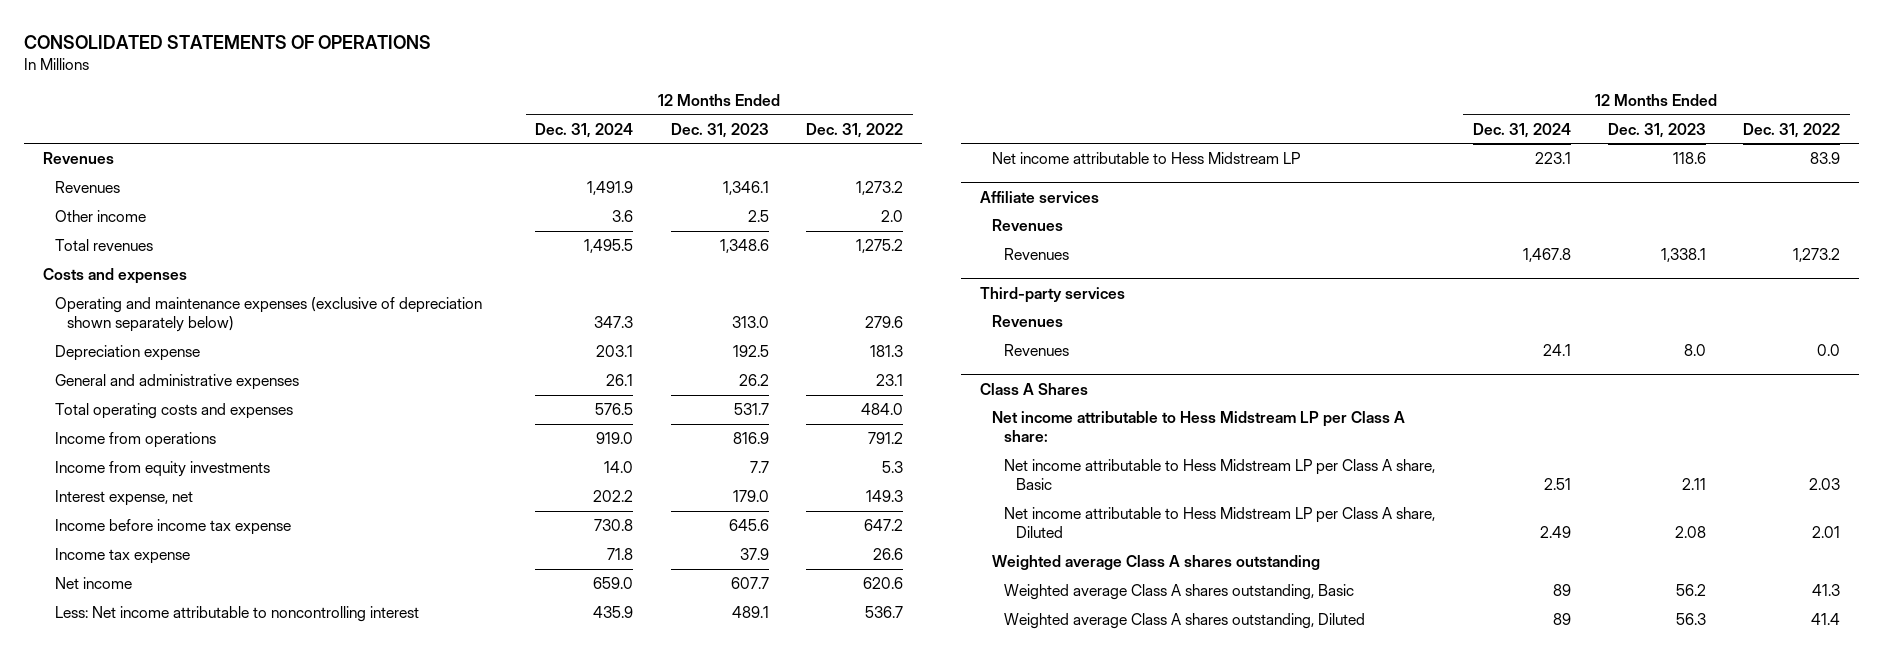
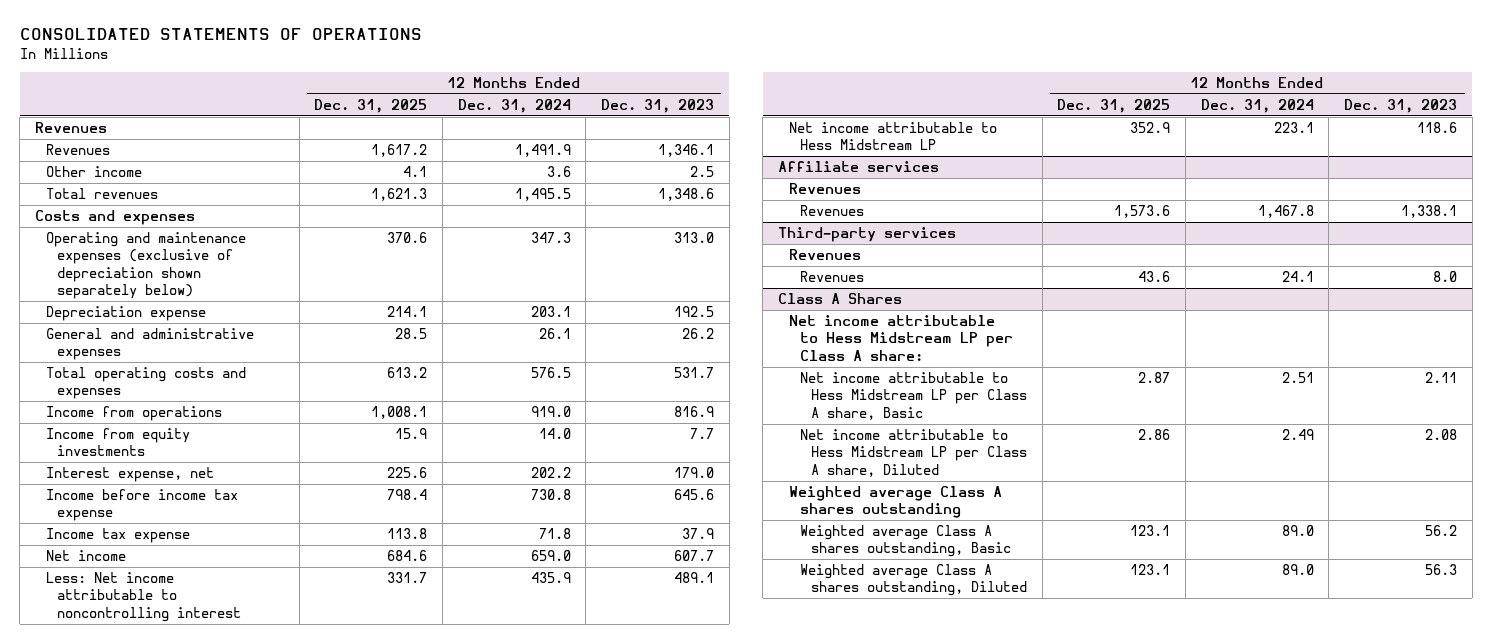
[806,122,904,138] Dec. 31, 2022 -> none
none -> [314,98,428,113] Dec. 31, 2025
[1552,584,1571,597] 89 -> [1281,524,1314,536] 89.0
[1552,613,1571,626] 89 -> [1281,563,1314,575] 89.0

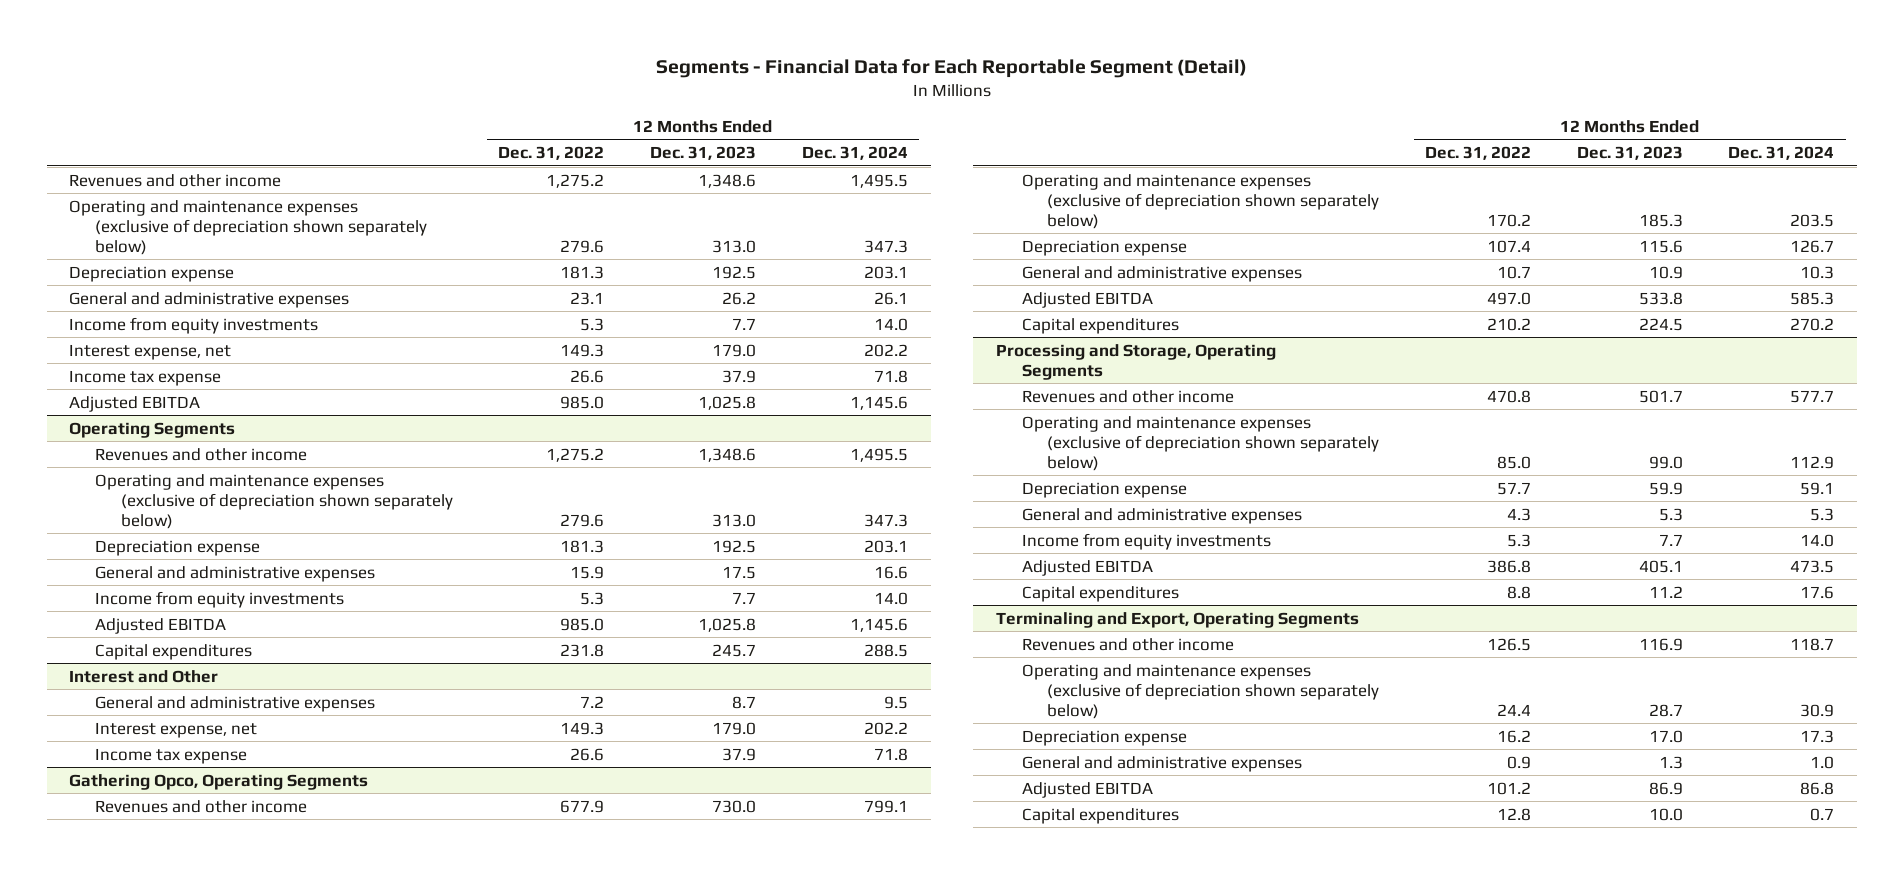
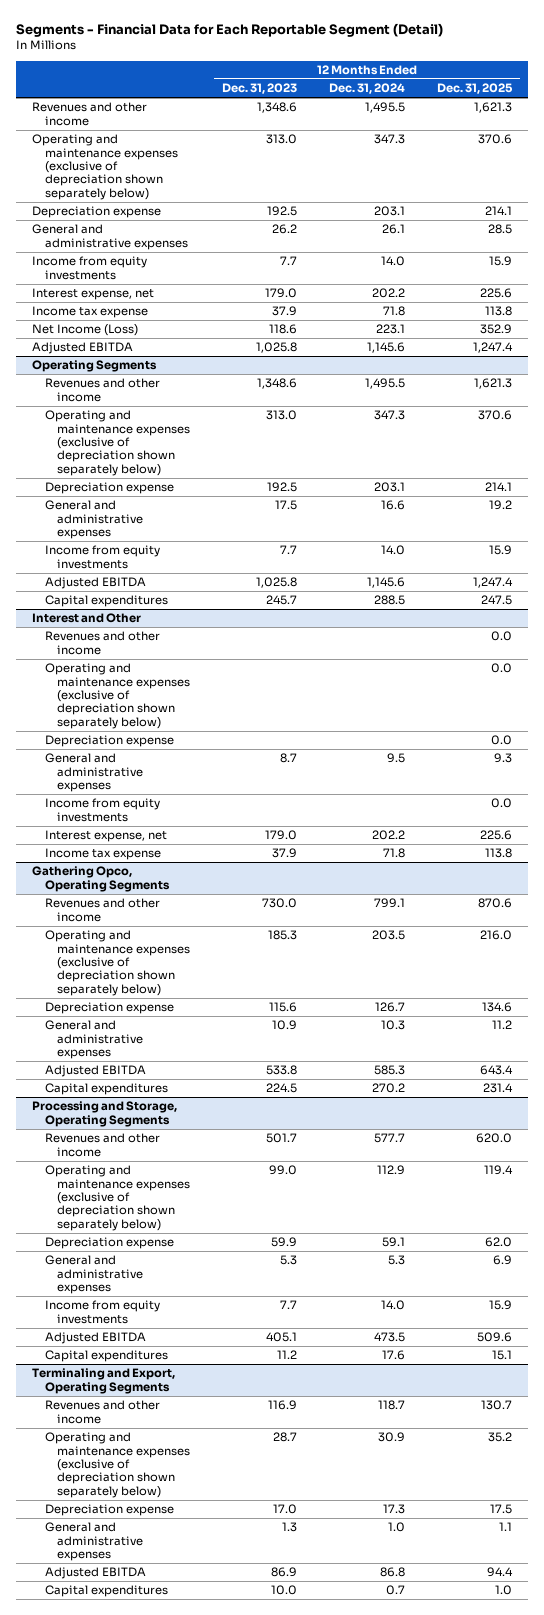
[498,146,605,161] Dec. 31, 2022 -> none
none -> [436,83,513,95] Dec. 31, 2025
none -> [32,324,139,337] Net Income (Loss)
none -> [44,631,160,655] Revenues and other income
none -> [44,663,190,729] Operating and maintenance expenses (exclusive of depreciation shown separately below)
none -> [44,735,174,748] Depreciation expense
none -> [44,798,160,822] Income from equity investments

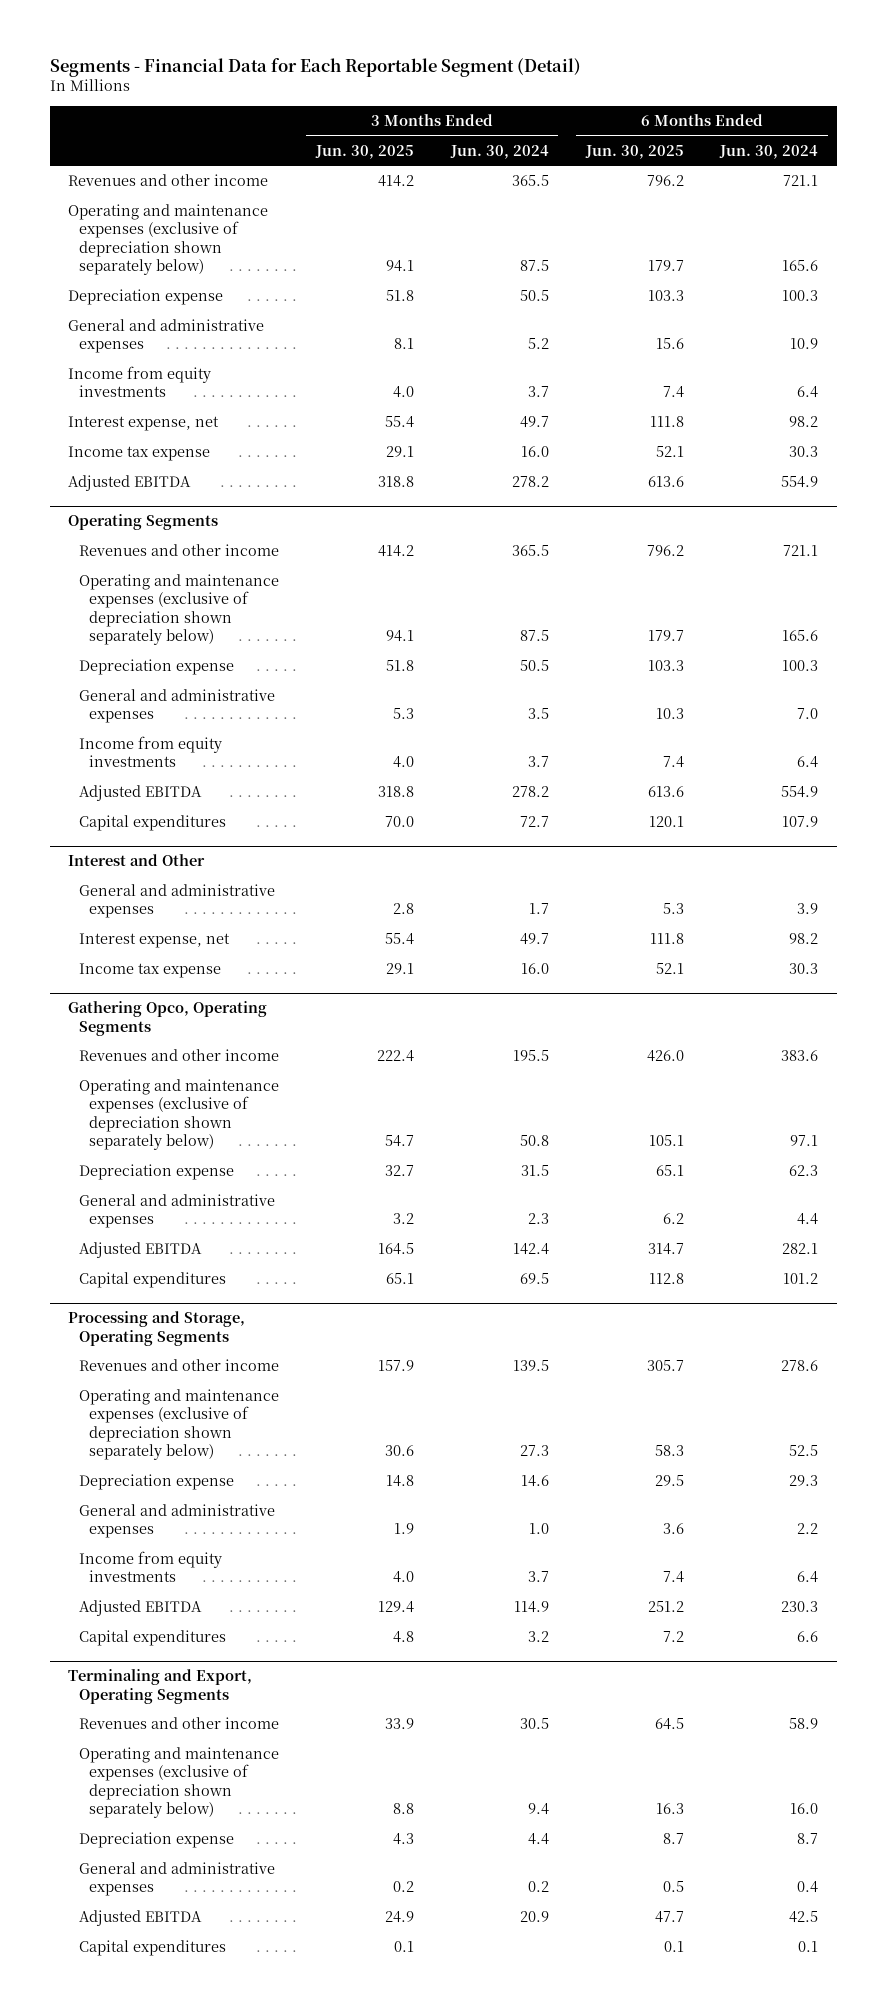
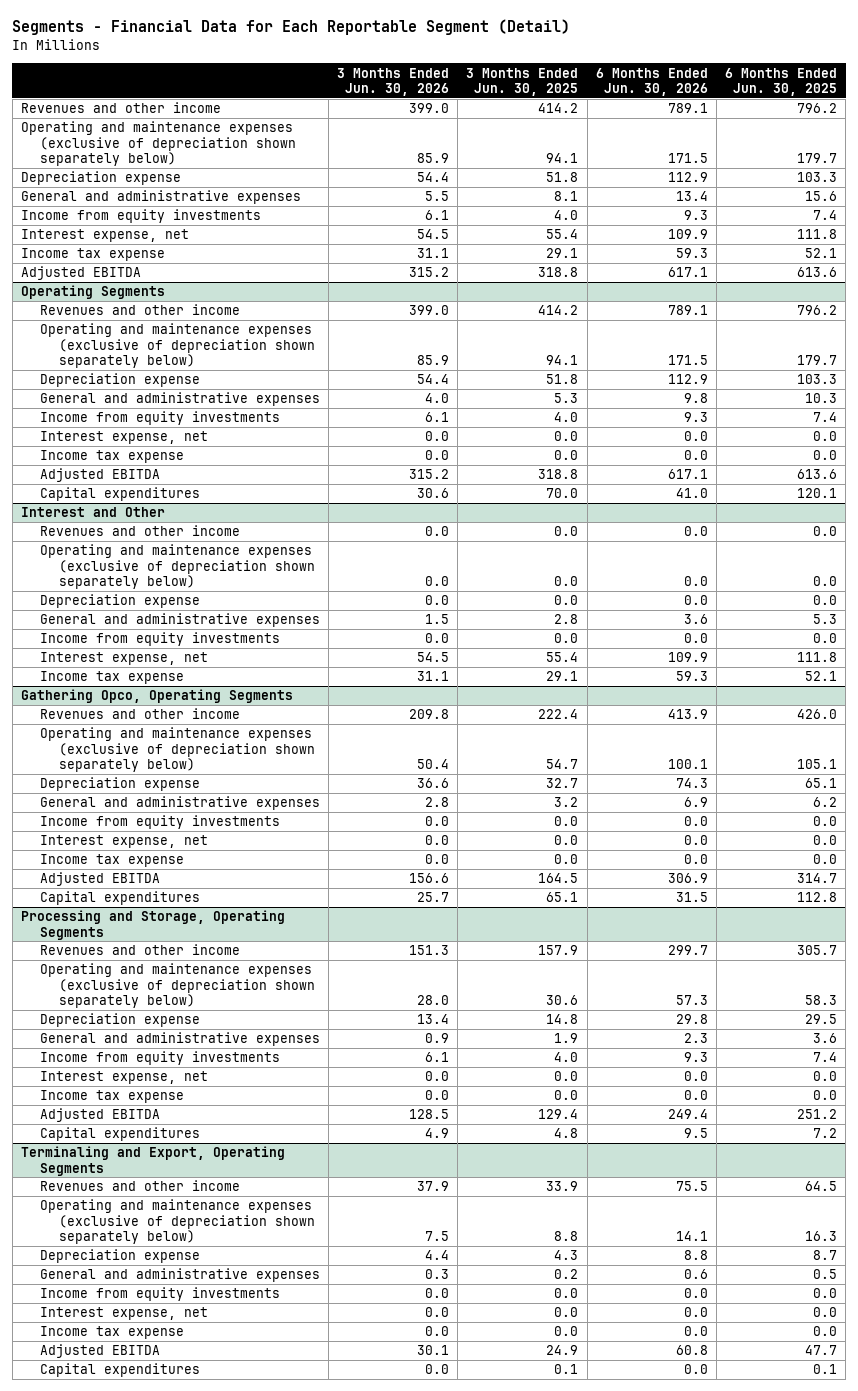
[449,144,549,159] Jun. 30, 2024 -> none
[719,144,819,159] Jun. 30, 2024 -> none
none -> [337,67,450,97] 3 Months Ended Jun. 30, 2026
none -> [595,67,708,97] 6 Months Ended Jun. 30, 2026
none -> [39,431,208,445] Interest expense, net
none -> [39,450,184,464] Income tax expense
none -> [39,525,240,537] Revenues and other income
none -> [39,544,315,590] Operating and maintenance expenses (exclusive of depreciation shown separately below)
none -> [39,594,200,609] Depreciation expense
none -> [39,632,280,647] Income from equity investments
none -> [39,815,280,830] Income from equity investments
none -> [39,835,208,849] Interest expense, net
none -> [39,854,184,868] Income tax expense
none -> [39,1071,208,1085] Interest expense, net
none -> [39,1090,184,1104] Income tax expense
none -> [39,1287,280,1302] Income from equity investments
none -> [39,1307,208,1321] Interest expense, net
none -> [39,1326,184,1340] Income tax expense

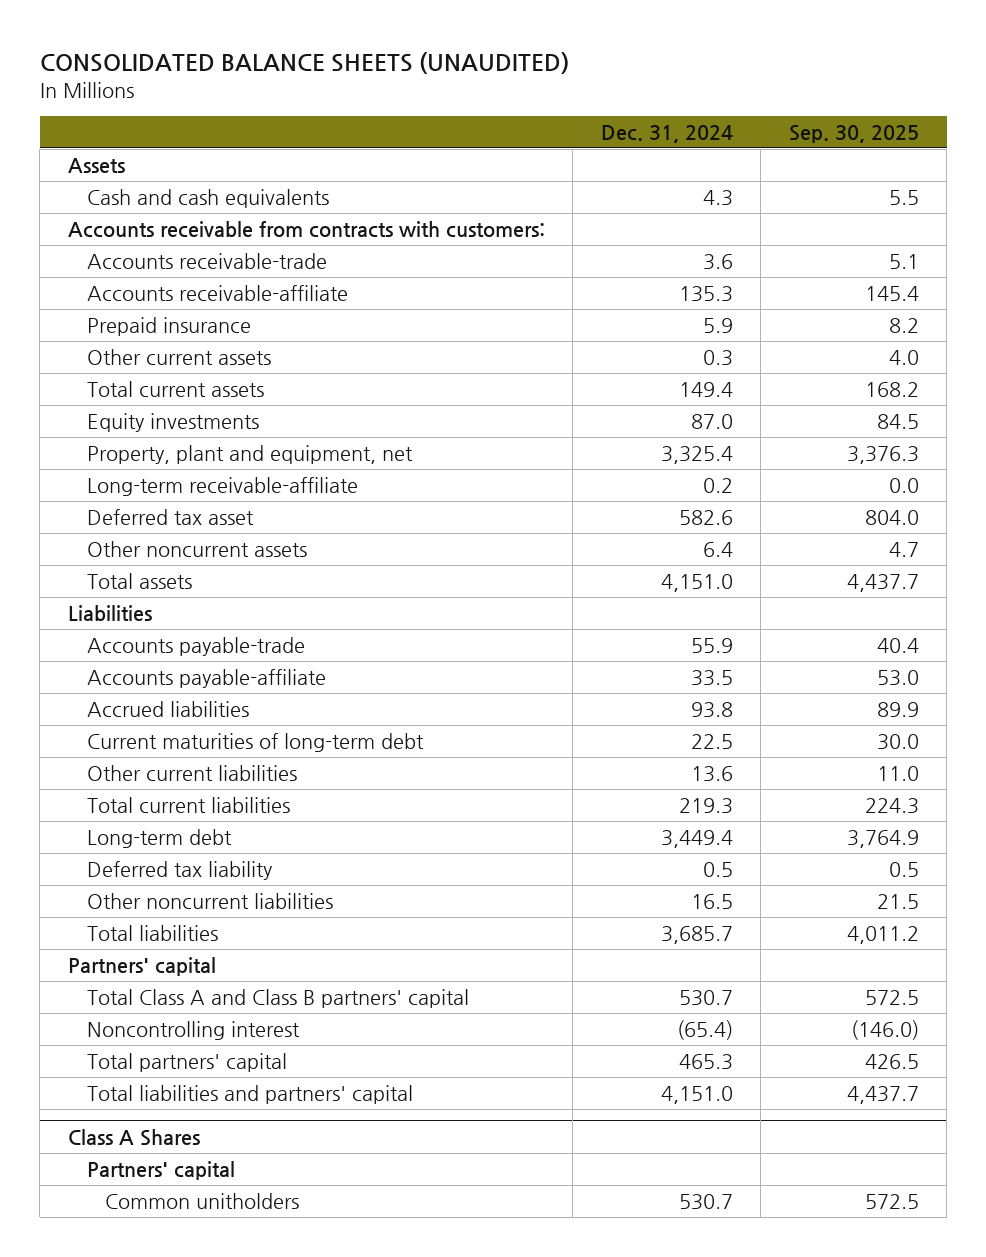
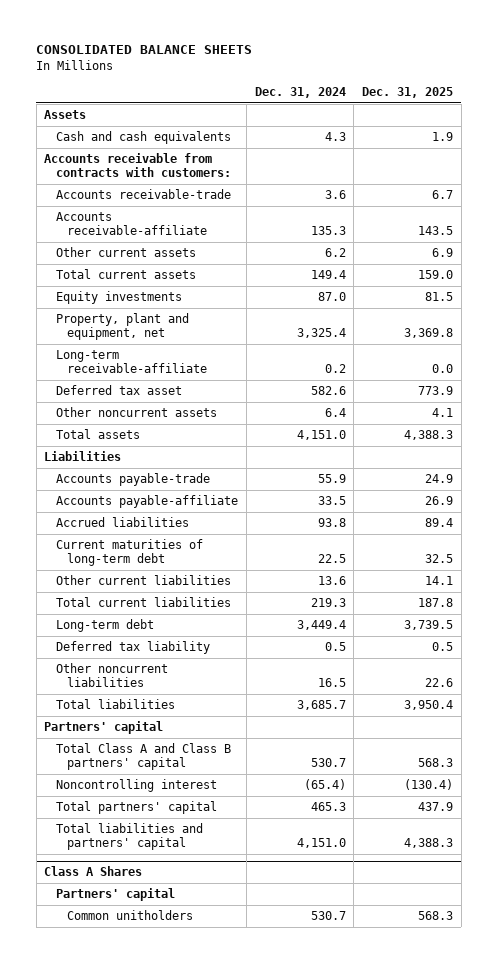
[39,52,569,75] CONSOLIDATED BALANCE SHEETS (UNAUDITED) -> [36,45,253,55] CONSOLIDATED BALANCE SHEETS
[788,124,919,143] Sep. 30, 2025 -> none
none -> [362,87,454,99] Dec. 31, 2025
[86,316,251,336] Prepaid insurance -> none
[702,349,733,366] 0.3 -> [324,248,346,258] 6.2

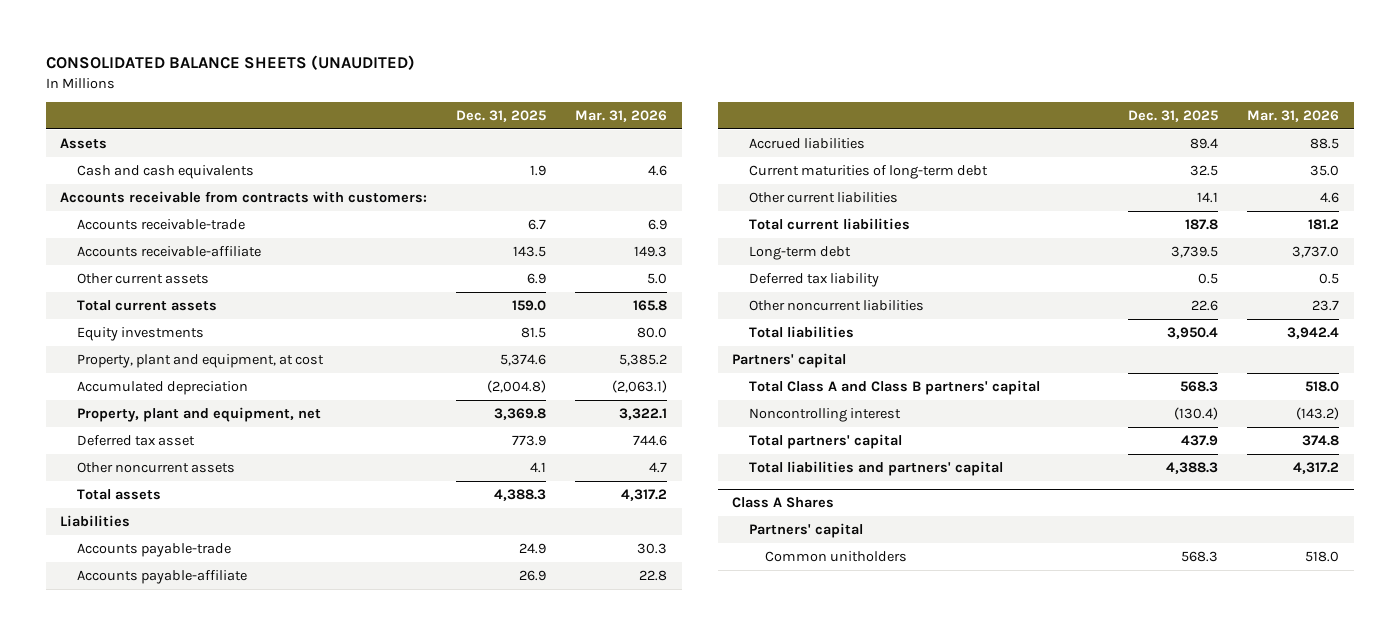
[36,45,253,55] CONSOLIDATED BALANCE SHEETS -> [45,55,415,71] CONSOLIDATED BALANCE SHEETS (UNAUDITED)
[254,87,346,99] Dec. 31, 2024 -> none
none -> [575,110,668,123] Mar. 31, 2026
none -> [76,353,324,368] Property, plant and equipment, at cost
none -> [76,380,248,395] Accumulated depreciation
[55,350,208,374] Long-term receivable-affiliate -> none

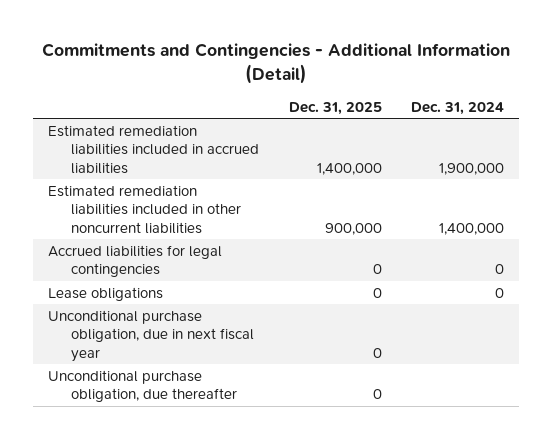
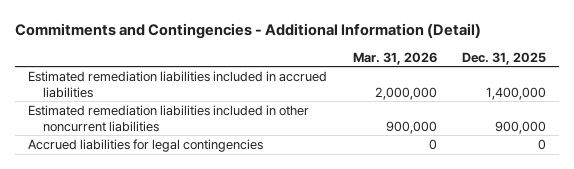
[411,102,505,116] Dec. 31, 2024 -> none
none -> [352,51,437,65] Mar. 31, 2026
[47,286,163,301] Lease obligations -> none
[47,309,254,362] Unconditional purchase obligation, due in next fiscal year -> none
[47,369,237,403] Unconditional purchase obligation, due thereafter -> none

